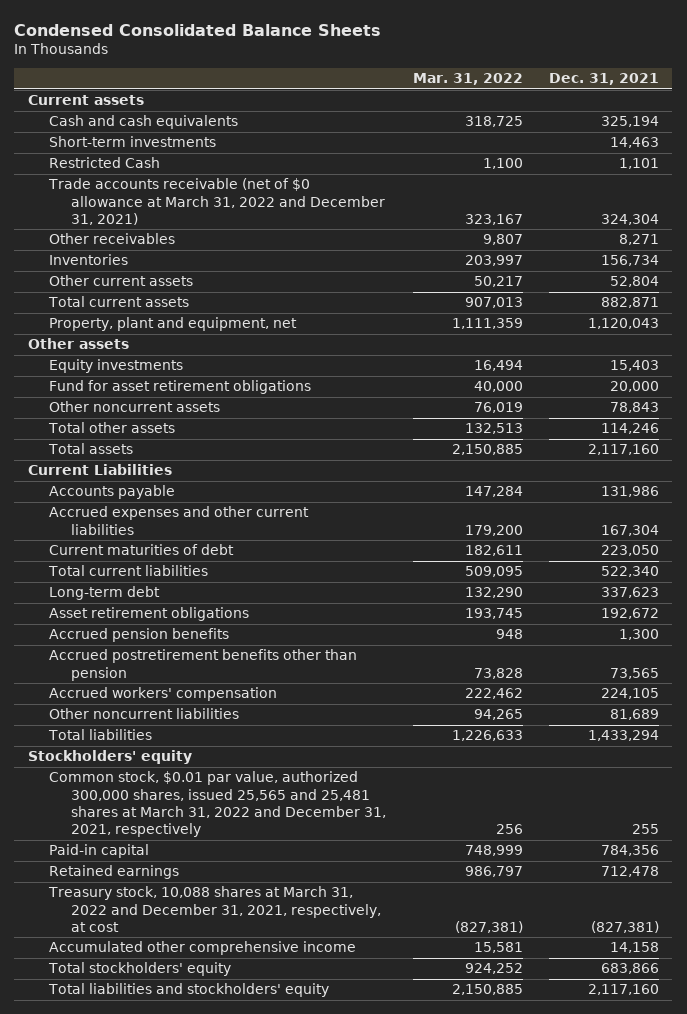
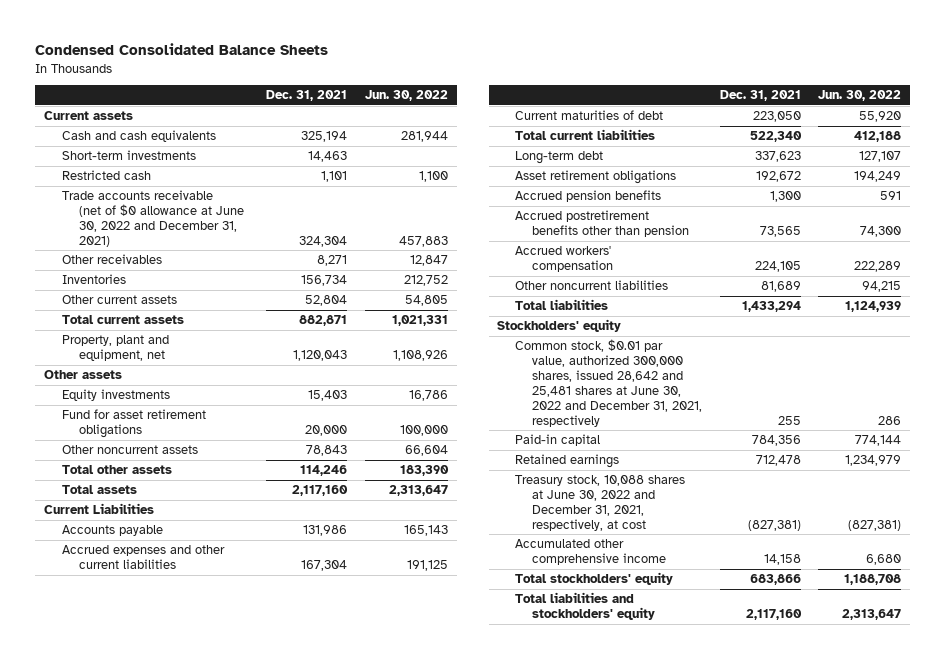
[412,73,523,86] Mar. 31, 2022 -> none
none -> [364,90,448,102] Jun. 30, 2022
[49,157,161,169] Restricted Cash -> [61,170,151,181] Restricted cash
[48,178,386,225] Trade accounts receivable (net of $0 allowance at March 31, 2022 and December 31, 2021) -> [61,190,245,247] Trade accounts receivable (net of $0 allowance at June 30, 2022 and December 31, 2021)
[49,771,387,838] Common stock, $0.01 par value, authorized 300,000 shares, issued 25,565 and 25,481 shares at March 31, 2022 and December 31, 2021, respectively -> [514,339,703,427] Common stock, $0.01 par value, authorized 300,000 shares, issued 28,642 and 25,481 shares at June 30, 2022 and December 31, 2021, respectively
[48,886,382,932] Treasury stock, 10,088 shares at March 31, 2022 and December 31, 2021, respectively, at cost -> [514,475,685,531] Treasury stock, 10,088 shares at June 30, 2022 and December 31, 2021, respectively, at cost

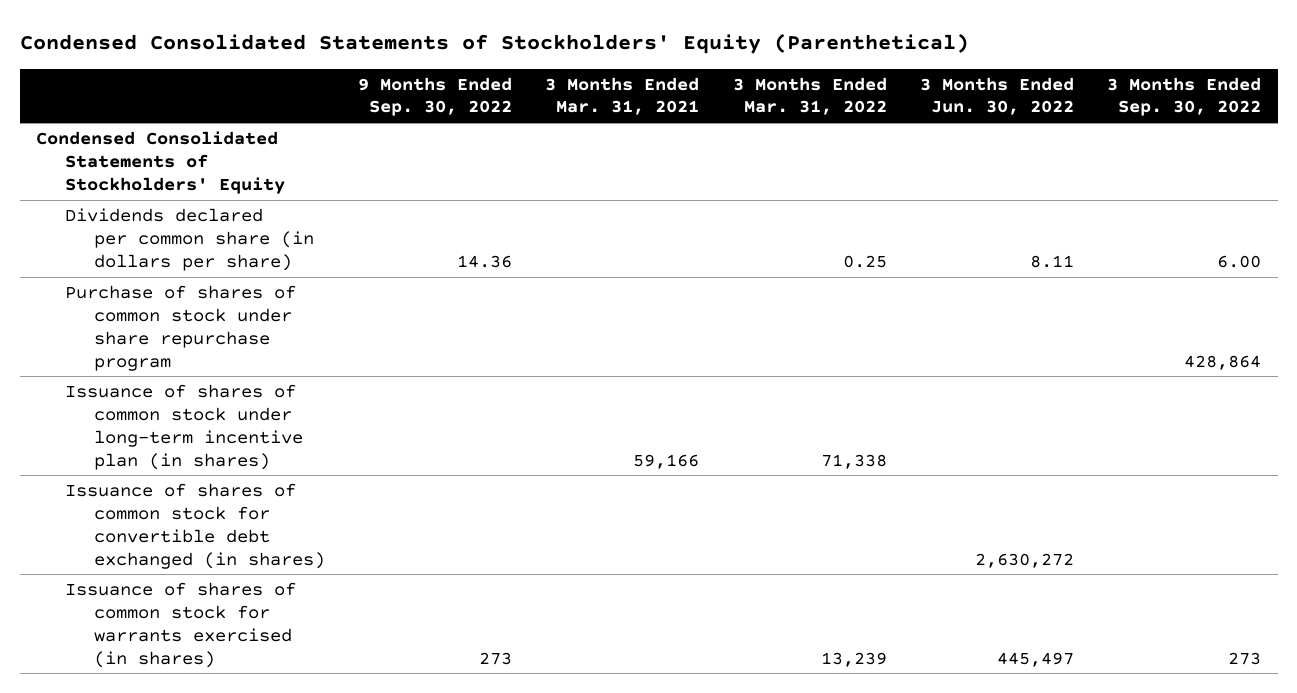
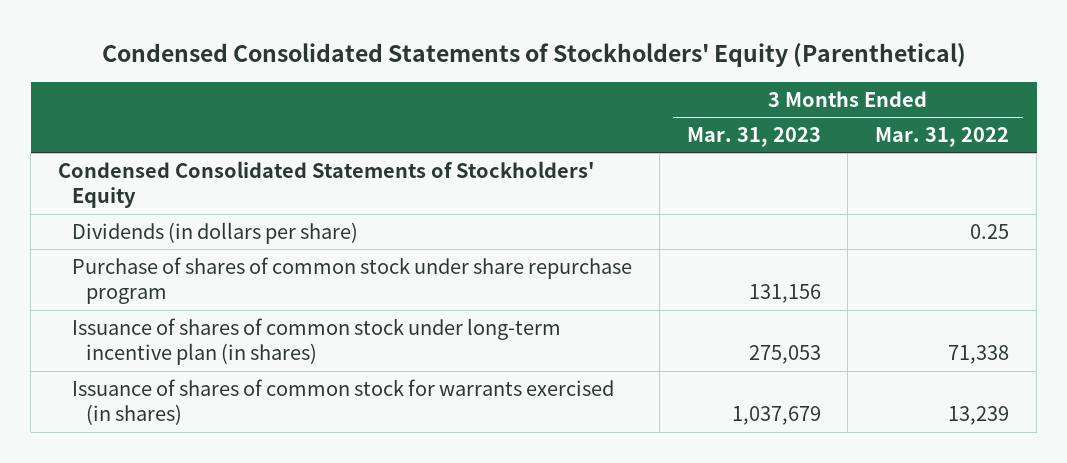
[358,76,513,117] 9 Months Ended Sep. 30, 2022 -> none
[545,76,700,116] 3 Months Ended Mar. 31, 2021 -> none
[919,76,1074,116] 3 Months Ended Jun. 30, 2022 -> none
[1107,76,1262,117] 3 Months Ended Sep. 30, 2022 -> none
none -> [686,126,821,147] Mar. 31, 2023
[64,208,314,271] Dividends declared per common share (in dollars per share) -> [72,221,359,244] Dividends (in dollars per share)
[64,483,325,569] Issuance of shares of common stock for convertible debt exchanged (in shares) -> none

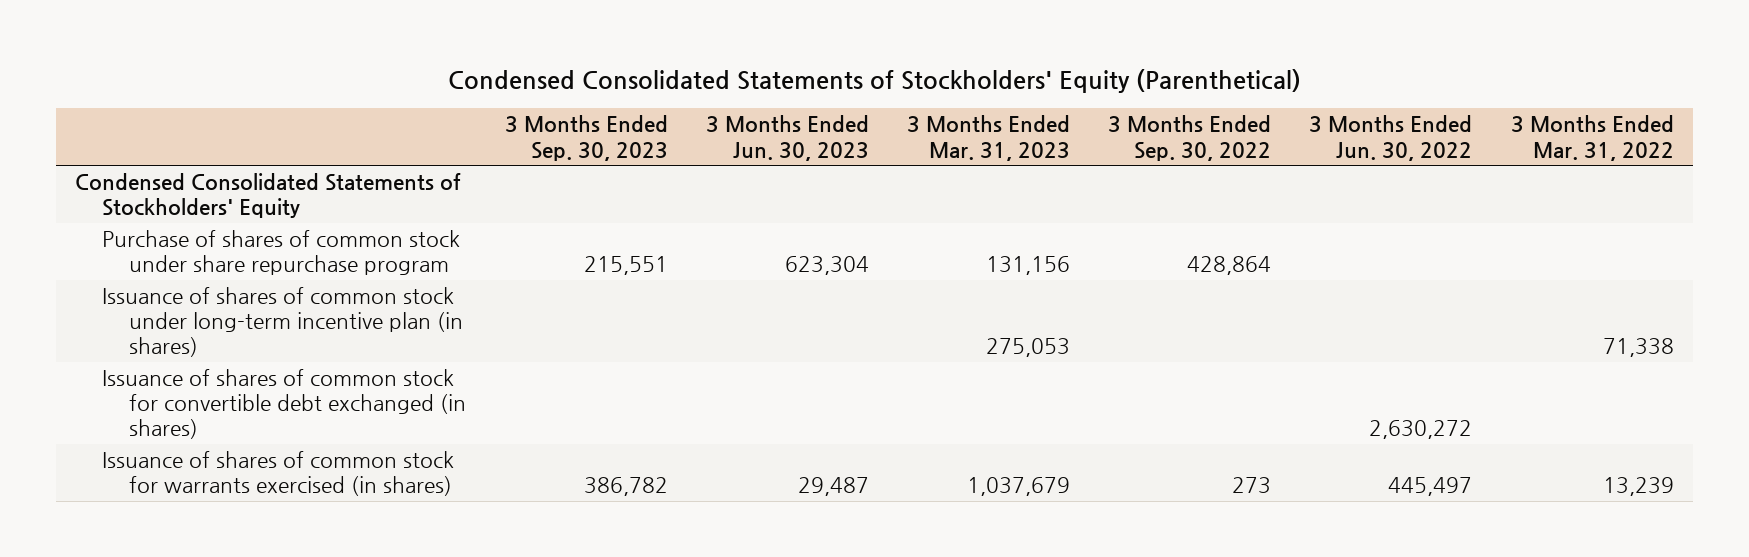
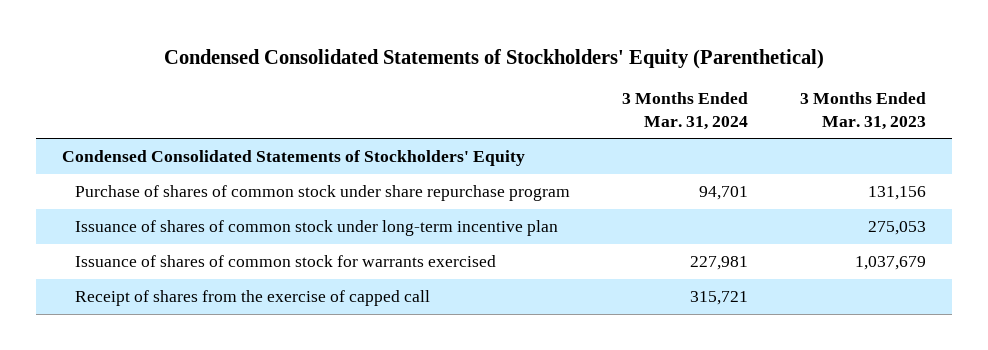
[504,115,668,161] 3 Months Ended Sep. 30, 2023 -> none
[705,115,869,161] 3 Months Ended Jun. 30, 2023 -> none
[1108,115,1272,161] 3 Months Ended Sep. 30, 2022 -> none
[1309,115,1473,161] 3 Months Ended Jun. 30, 2022 -> none
[1510,115,1674,161] 3 Months Ended Mar. 31, 2022 -> none
none -> [621,92,748,130] 3 Months Ended Mar. 31, 2024
[102,368,467,440] Issuance of shares of common stock for convertible debt exchanged (in shares) -> none
[102,286,464,358] Issuance of shares of common stock under long-term incentive plan (in shares) -> [74,220,558,237] Issuance of shares of common stock under long-term incentive plan
[102,450,455,497] Issuance of shares of common stock for warrants exercised (in shares) -> [74,255,496,268] Issuance of shares of common stock for warrants exercised
none -> [74,290,430,307] Receipt of shares from the exercise of capped call

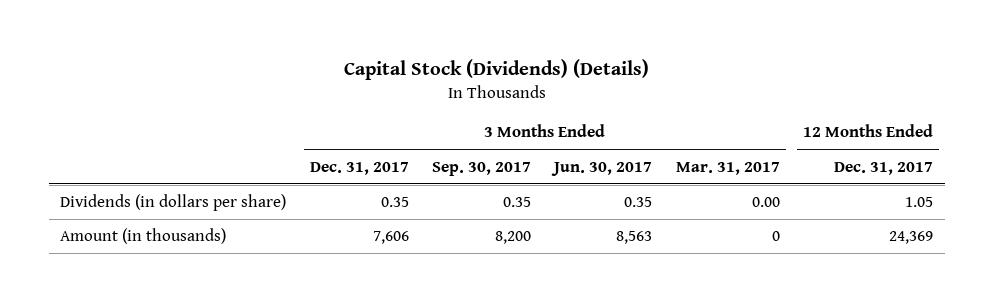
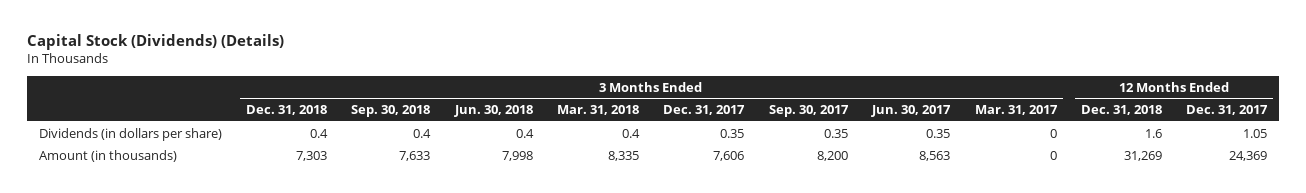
none -> [246,105,328,116] Dec. 31, 2018
none -> [351,105,431,118] Sep. 30, 2018
none -> [453,105,533,118] Jun. 30, 2018
none -> [557,105,640,116] Mar. 31, 2018
none -> [1080,105,1162,116] Dec. 31, 2018
[751,197,780,208] 0.00 -> [1049,128,1057,138] 0

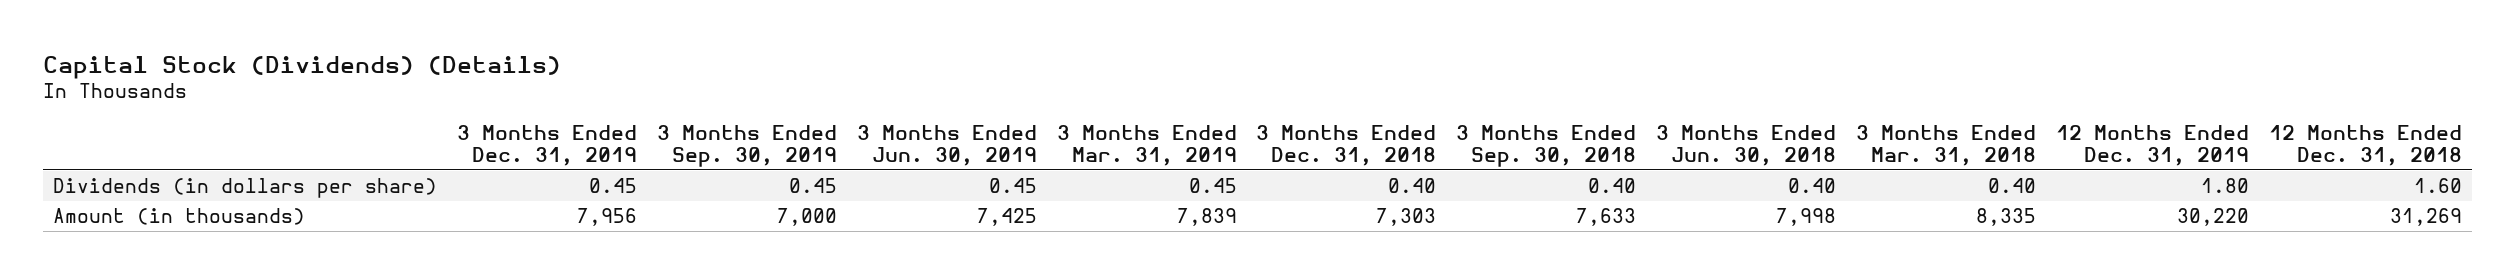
[663,105,746,116] Dec. 31, 2017 -> none
[768,105,849,118] Sep. 30, 2017 -> none
[871,105,952,118] Jun. 30, 2017 -> none
[974,105,1058,116] Mar. 31, 2017 -> none
[1186,105,1269,116] Dec. 31, 2017 -> none
none -> [456,124,637,166] 3 Months Ended Dec. 31, 2019
none -> [656,124,837,167] 3 Months Ended Sep. 30, 2019
none -> [856,124,1037,166] 3 Months Ended Jun. 30, 2019
none -> [1056,124,1237,166] 3 Months Ended Mar. 31, 2019
none -> [2055,124,2249,166] 12 Months Ended Dec. 31, 2019
[310,128,329,138] 0.4 -> [1388,178,1437,194] 0.40
[413,128,432,138] 0.4 -> [1588,178,1637,194] 0.40
[515,128,534,138] 0.4 -> [1788,178,1837,194] 0.40
[622,128,641,138] 0.4 -> [1988,178,2037,194] 0.40
[1144,128,1162,138] 1.6 -> [2413,178,2462,194] 1.60

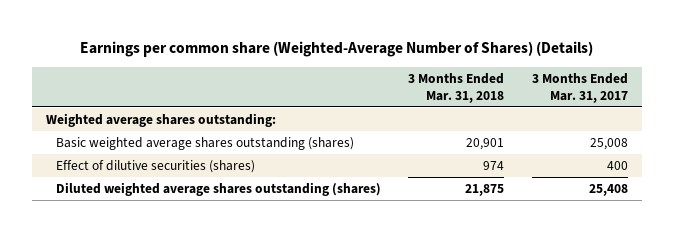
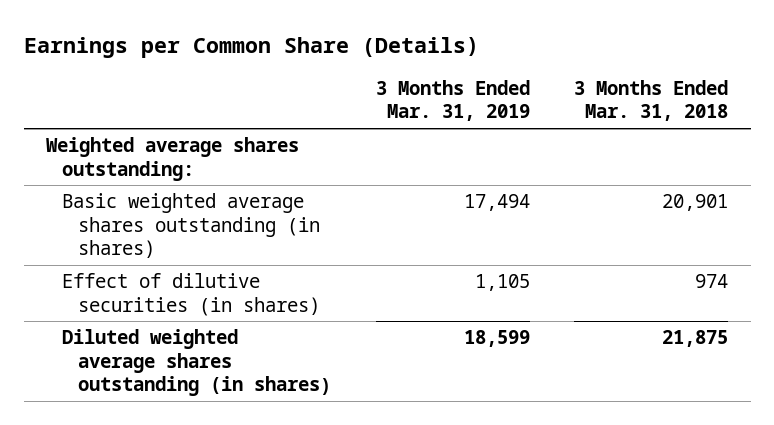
[79,41,593,58] Earnings per common share (Weighted-Average Number of Shares) (Details) -> [23,36,479,58] Earnings per Common Share (Details)
[531,72,628,103] 3 Months Ended Mar. 31, 2017 -> none
none -> [375,80,530,122] 3 Months Ended Mar. 31, 2019
[55,136,354,150] Basic weighted average shares outstanding (shares) -> [61,193,320,258] Basic weighted average shares outstanding (in shares)
[55,159,255,173] Effect of dilutive securities (shares) -> [61,273,320,316] Effect of dilutive securities (in shares)
[55,181,381,196] Diluted weighted average shares outstanding (shares) -> [61,329,331,396] Diluted weighted average shares outstanding (in shares)

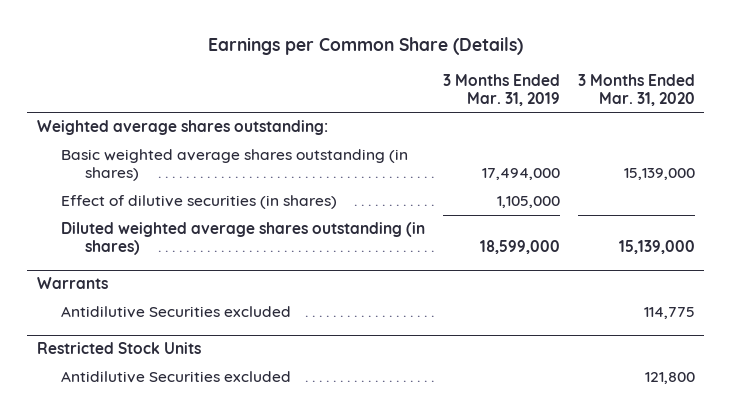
[574,80,729,122] 3 Months Ended Mar. 31, 2018 -> none
none -> [578,73,696,106] 3 Months Ended Mar. 31, 2020
[463,194,530,212] 17,494 -> [481,168,560,181] 17,494,000
[474,274,530,292] 1,105 -> [496,196,560,209] 1,105,000
[463,330,530,348] 18,599 -> [479,240,560,255] 18,599,000
none -> [36,277,108,290] Warrants
none -> [60,306,291,319] Antidilutive Securities excluded
none -> [36,342,201,355] Restricted Stock Units
none -> [60,371,291,384] Antidilutive Securities excluded

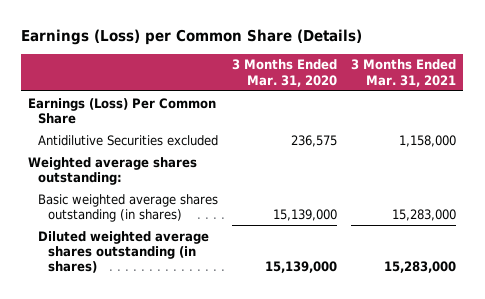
[207,37,523,56] Earnings per Common Share (Details) -> [21,28,363,45] Earnings (Loss) per Common Share (Details)
[442,73,560,106] 3 Months Ended Mar. 31, 2019 -> none
none -> [351,59,457,87] 3 Months Ended Mar. 31, 2021
none -> [28,97,217,125] Earnings (Loss) Per Common Share
none -> [38,134,219,146] Antidilutive Securities excluded
[60,195,337,210] Effect of dilutive securities (in shares) -> none
[36,277,108,290] Warrants -> none
[60,306,291,319] Antidilutive Securities excluded -> none
[36,342,201,355] Restricted Stock Units -> none
[60,371,291,384] Antidilutive Securities excluded -> none

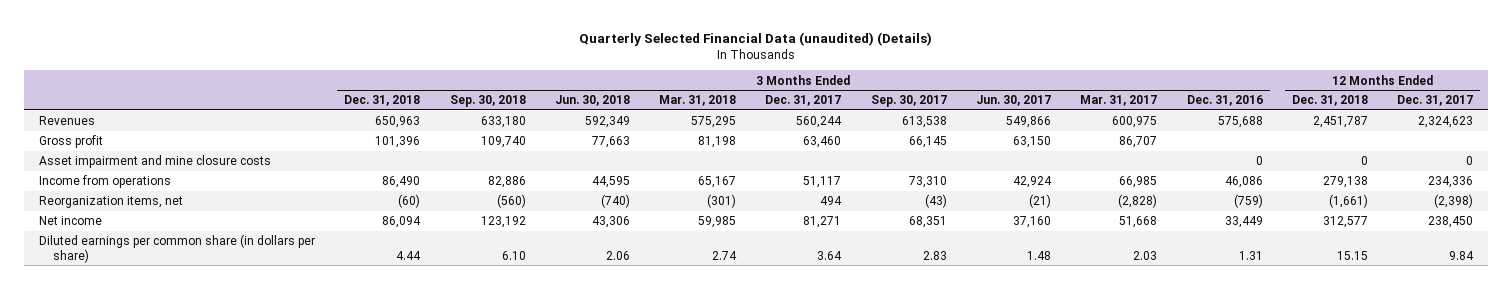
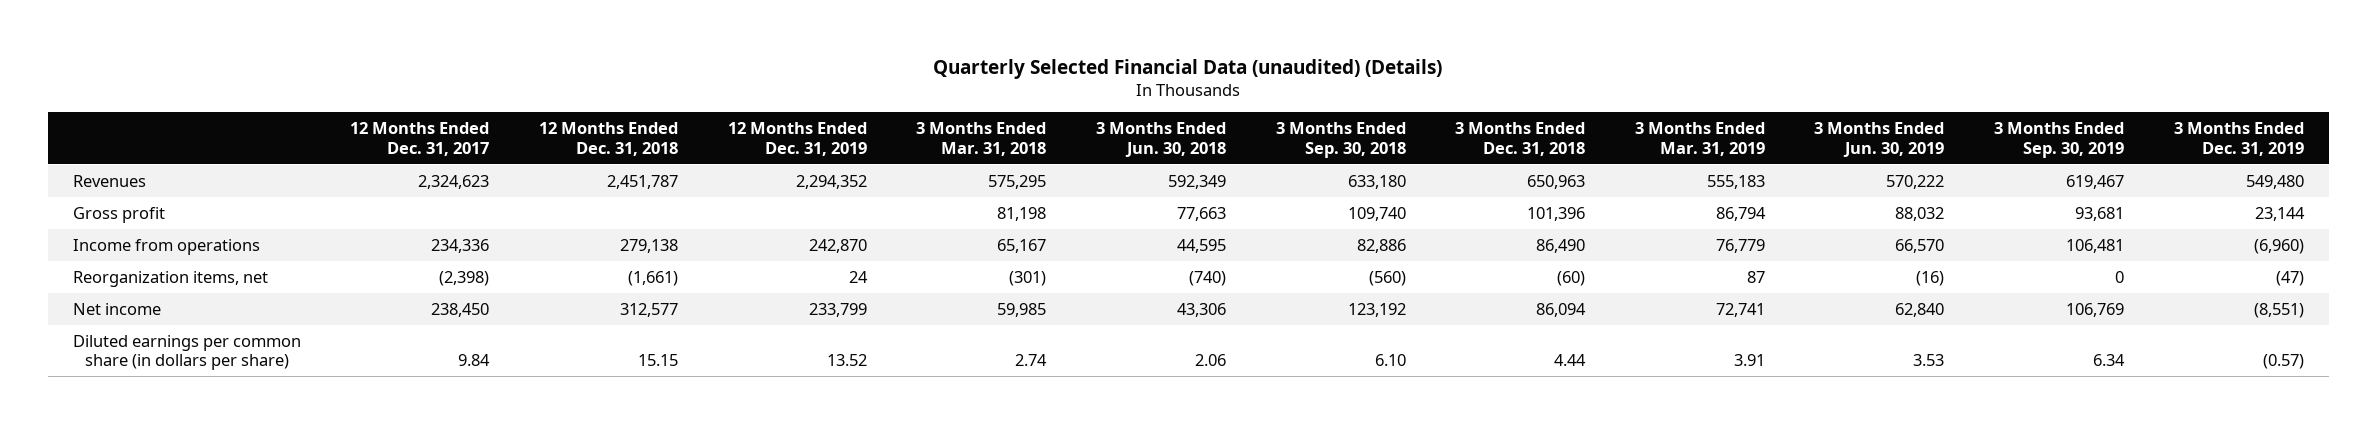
[765,95,842,107] Dec. 31, 2017 -> none
[870,95,947,108] Sep. 30, 2017 -> none
[976,95,1052,107] Jun. 30, 2017 -> none
[1080,95,1158,107] Mar. 31, 2017 -> none
[1186,95,1263,107] Dec. 31, 2016 -> none
none -> [727,122,867,156] 12 Months Ended Dec. 31, 2019
none -> [1634,122,1765,156] 3 Months Ended Mar. 31, 2019
none -> [1814,122,1945,157] 3 Months Ended Jun. 30, 2019
none -> [1994,122,2125,158] 3 Months Ended Sep. 30, 2019
none -> [2173,122,2304,156] 3 Months Ended Dec. 31, 2019
[39,155,272,169] Asset impairment and mine closure costs -> none

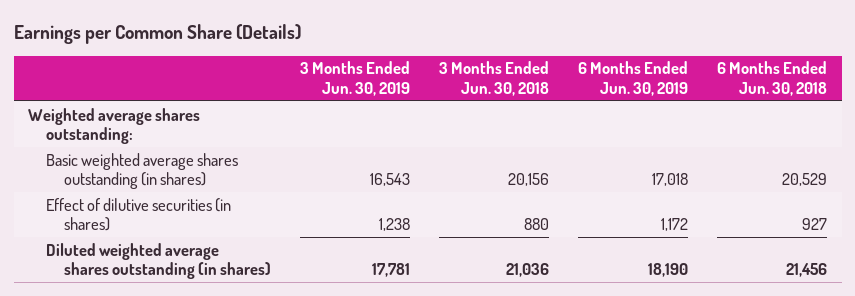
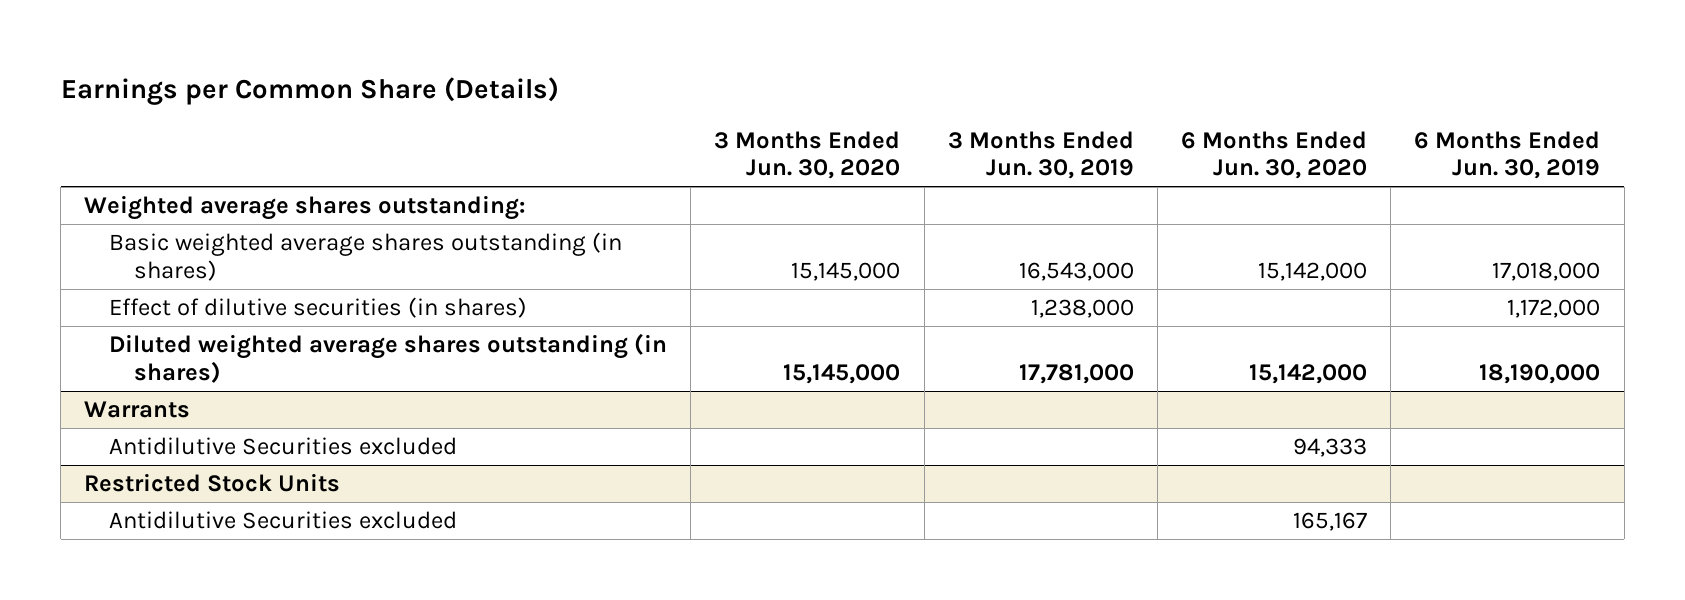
[438,61,549,96] 3 Months Ended Jun. 30, 2018 -> none
[717,61,828,96] 6 Months Ended Jun. 30, 2018 -> none
none -> [714,130,901,180] 3 Months Ended Jun. 30, 2020
none -> [1181,130,1368,180] 6 Months Ended Jun. 30, 2020
[369,173,410,187] 16,543 -> [1018,261,1134,281] 16,543,000
[651,173,688,187] 17,018 -> [1492,261,1601,281] 17,018,000
[378,218,410,232] 1,238 -> [1030,299,1134,319] 1,238,000
[660,218,688,232] 1,172 -> [1507,299,1601,319] 1,172,000
[371,263,410,278] 17,781 -> [1018,363,1134,384] 17,781,000
[647,263,688,278] 18,190 -> [1479,363,1601,384] 18,190,000
none -> [84,401,191,419] Warrants
none -> [109,437,458,456] Antidilutive Securities excluded
none -> [84,473,341,493] Restricted Stock Units
none -> [109,511,458,530] Antidilutive Securities excluded

